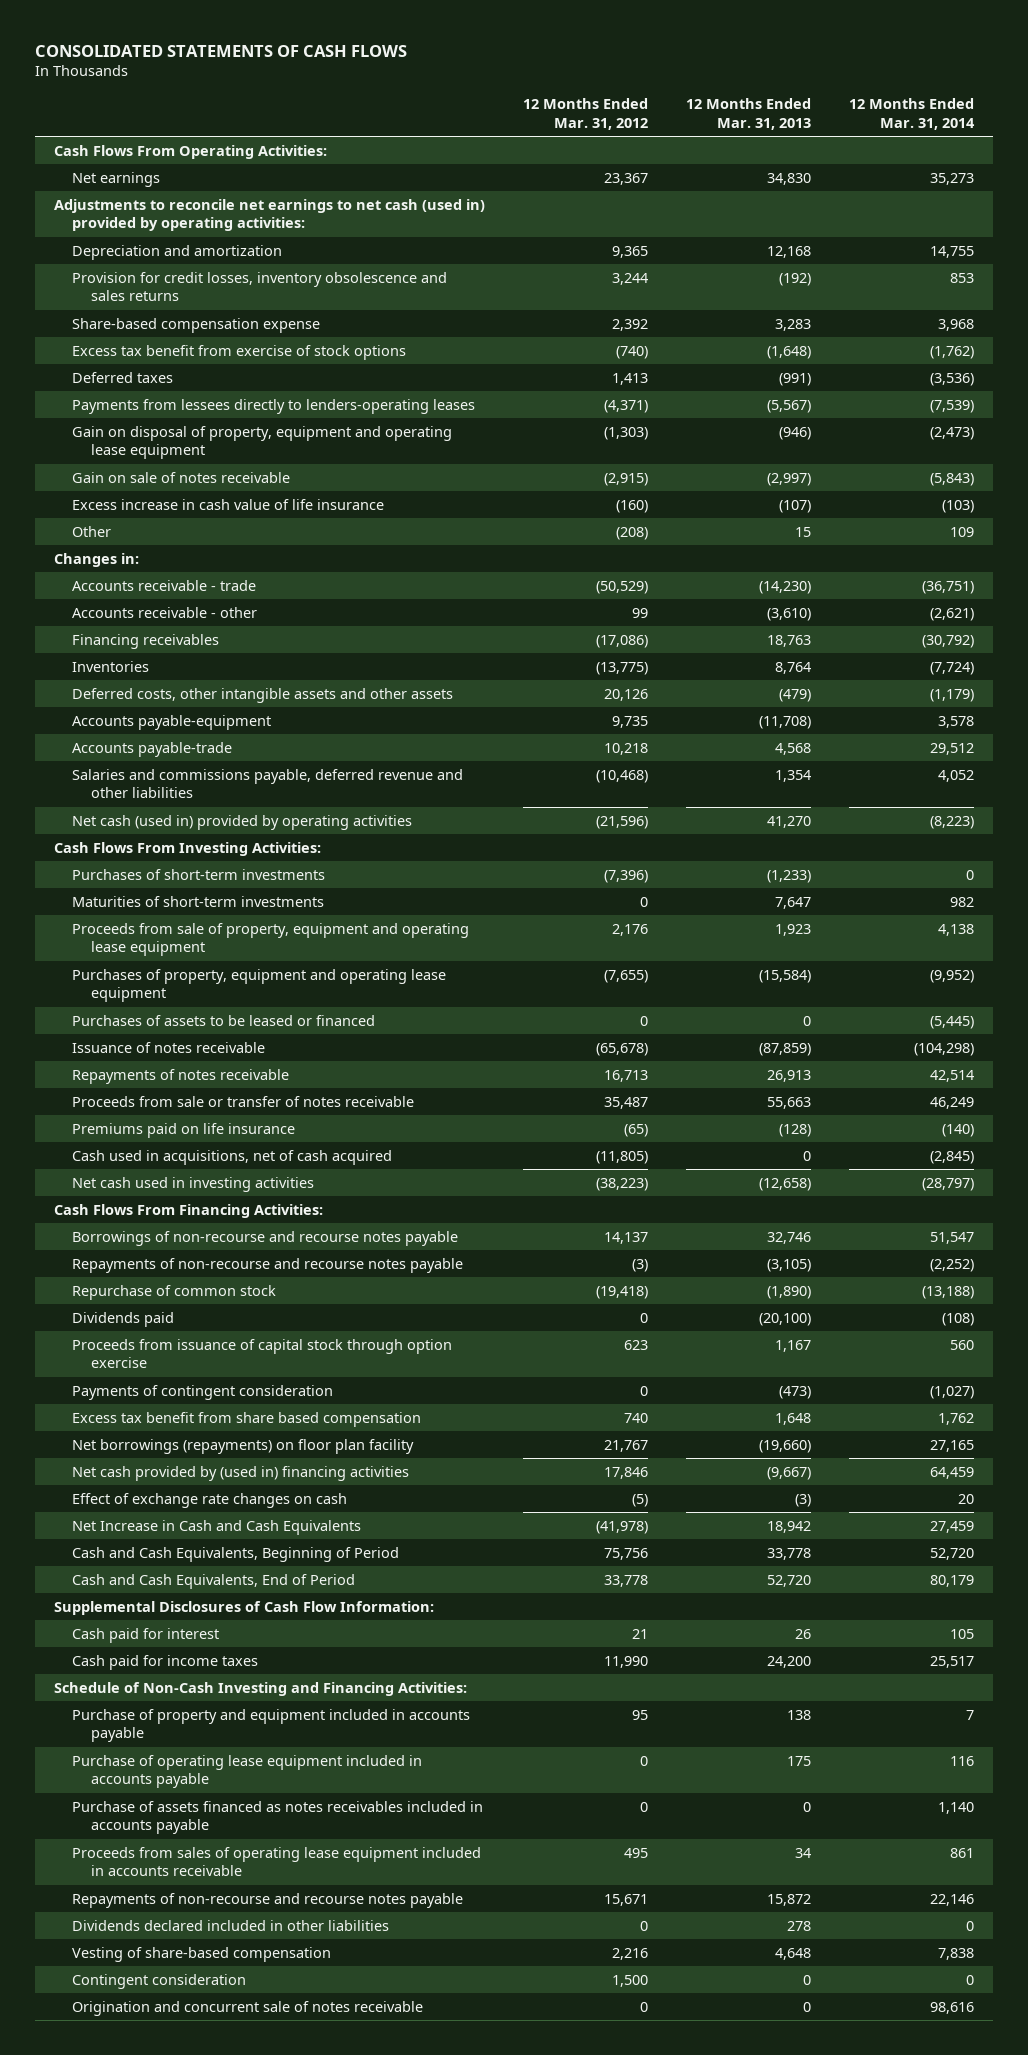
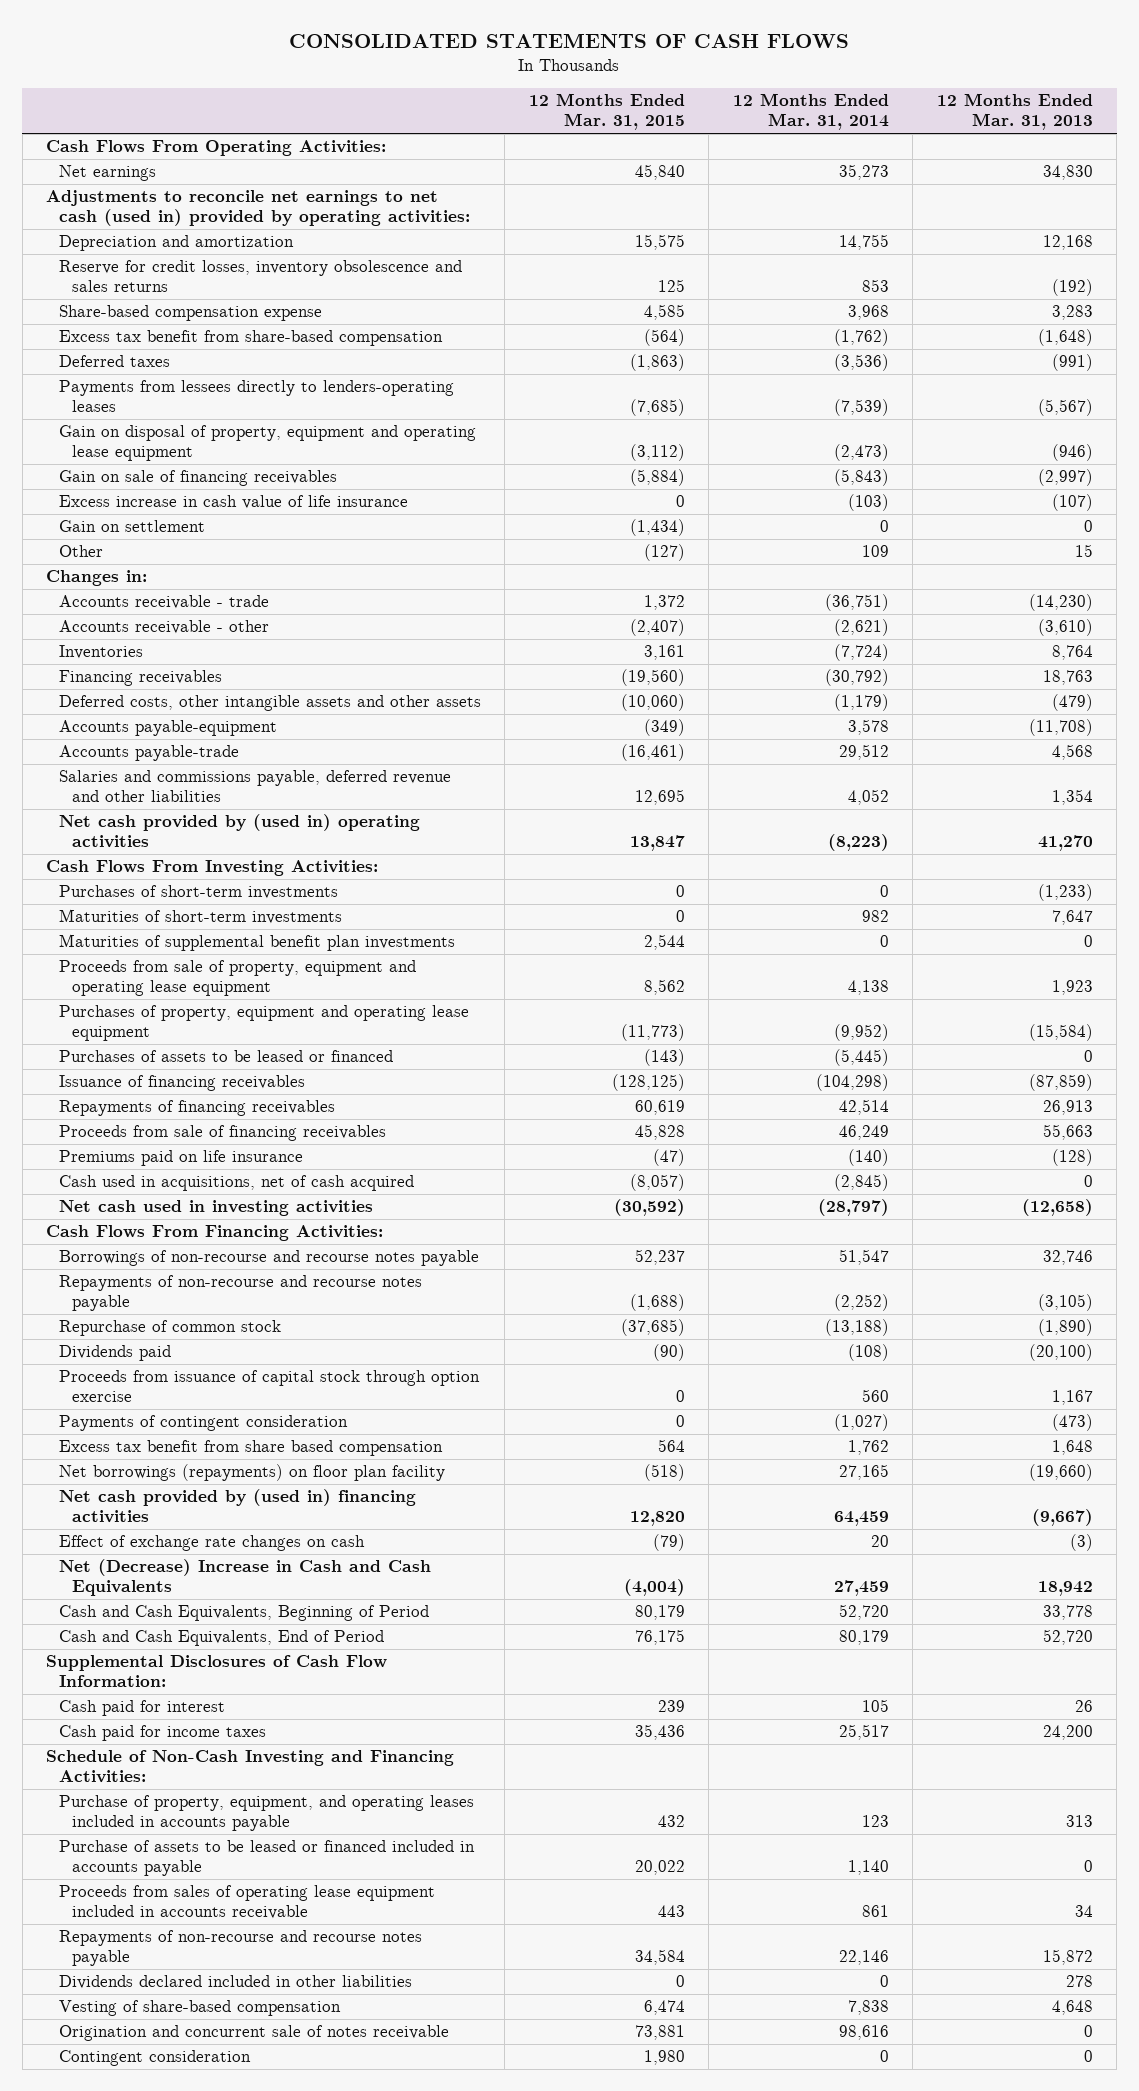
[523,98,649,130] 12 Months Ended Mar. 31, 2012 -> none
none -> [528,93,685,131] 12 Months Ended Mar. 31, 2015
[72,271,448,301] Provision for credit losses, inventory obsolescence and sales returns -> [58,260,462,293] Reserve for credit losses, inventory obsolescence and sales returns
[72,344,407,360] Excess tax benefit from exercise of stock options -> [58,330,443,347] Excess tax benefit from share-based compensation
[72,471,291,483] Gain on sale of notes receivable -> [58,470,337,487] Gain on sale of financing receivables
none -> [58,520,205,533] Gain on settlement
[72,633,220,649] Financing receivables -> [58,670,222,687] Financing receivables
[72,814,413,830] Net cash (used in) provided by operating activities -> [58,814,420,849] Net cash provided by (used in) operating activities
none -> [58,934,455,952] Maturities of supplemental benefit plan investments
[72,1041,266,1053] Issuance of notes receivable -> [58,1075,305,1092] Issuance of financing receivables
[72,1068,290,1084] Repayments of notes receivable -> [58,1100,335,1117] Repayments of financing receivables
[72,1095,415,1107] Proceeds from sale or transfer of notes receivable -> [58,1125,386,1142] Proceeds from sale of financing receivables
[72,1519,362,1535] Net Increase in Cash and Cash Equivalents -> [58,1559,431,1597] Net (Decrease) Increase in Cash and Cash Equivalents
[72,1754,423,1788] Purchase of operating lease equipment included in accounts payable -> none
[72,1708,471,1742] Purchase of property and equipment included in accounts payable -> [58,1795,474,1832] Purchase of property, equipment, and operating leases included in accounts payable
[787,1709,812,1720] 138 -> [1065,1815,1093,1828] 313
[966,1709,975,1720] 7 -> [861,1815,889,1828] 123
[72,1800,484,1834] Purchase of assets financed as notes receivables included in accounts payable -> [58,1840,475,1877] Purchase of assets to be leased or financed included in accounts payable
[72,1973,247,1989] Contingent consideration -> [58,2050,251,2067] Contingent consideration

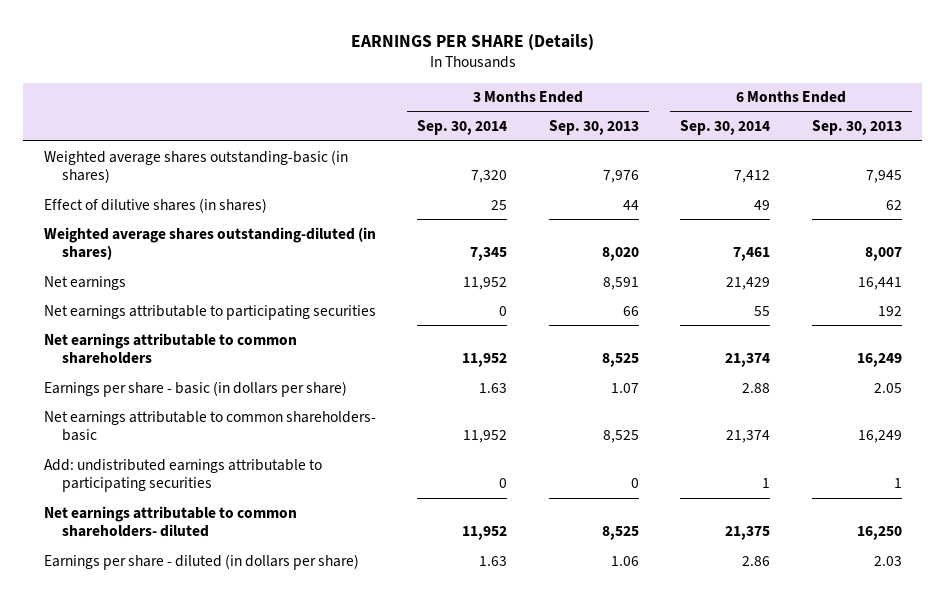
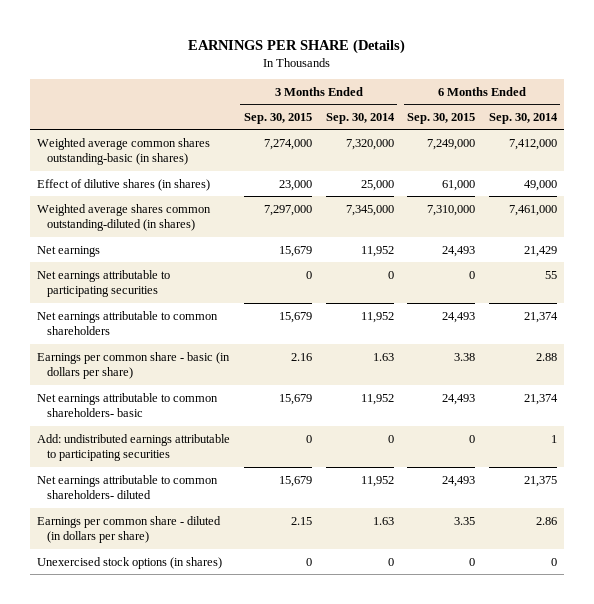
[548,120,639,136] Sep. 30, 2013 -> none
[811,120,902,136] Sep. 30, 2013 -> none
none -> [243,112,312,124] Sep. 30, 2015
none -> [407,112,476,124] Sep. 30, 2015
[43,149,348,184] Weighted average shares outstanding-basic (in shares) -> [37,137,211,166] Weighted average common shares outstanding-basic (in shares)
[471,170,508,184] 7,320 -> [345,138,394,150] 7,320,000
[734,170,771,184] 7,412 -> [508,138,557,150] 7,412,000
[491,199,508,210] 25 -> [360,179,394,191] 25,000
[754,199,771,210] 49 -> [523,179,557,191] 49,000
[43,226,376,261] Weighted average shares outstanding-diluted (in shares) -> [37,203,212,232] Weighted average shares common outstanding-diluted (in shares)
[470,247,508,262] 7,345 -> [345,204,394,216] 7,345,000
[733,247,771,262] 7,461 -> [508,204,557,216] 7,461,000
[43,380,347,397] Earnings per share - basic (in dollars per share) -> [37,351,231,380] Earnings per common share - basic (in dollars per share)
[43,553,359,570] Earnings per share - diluted (in dollars per share) -> [37,515,222,544] Earnings per common share - diluted (in dollars per share)
none -> [37,556,223,569] Unexercised stock options (in shares)

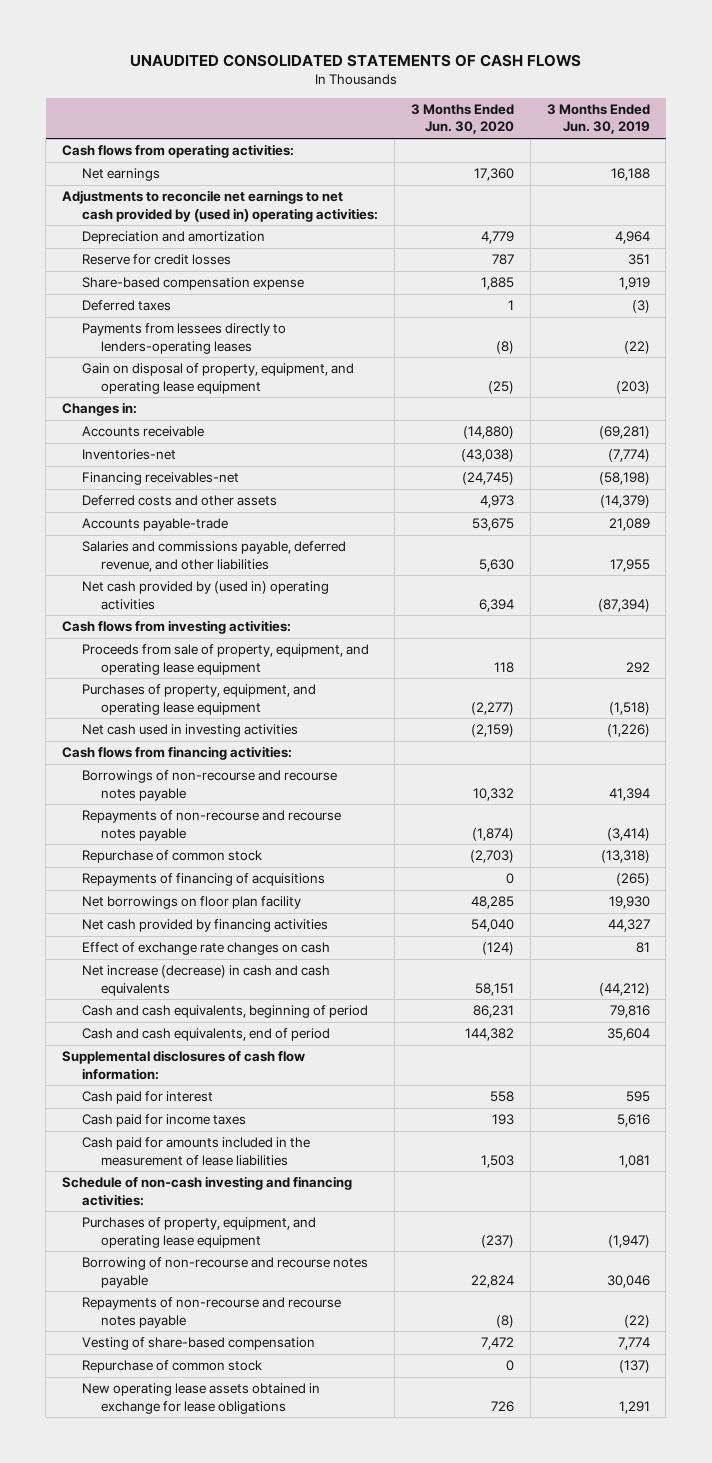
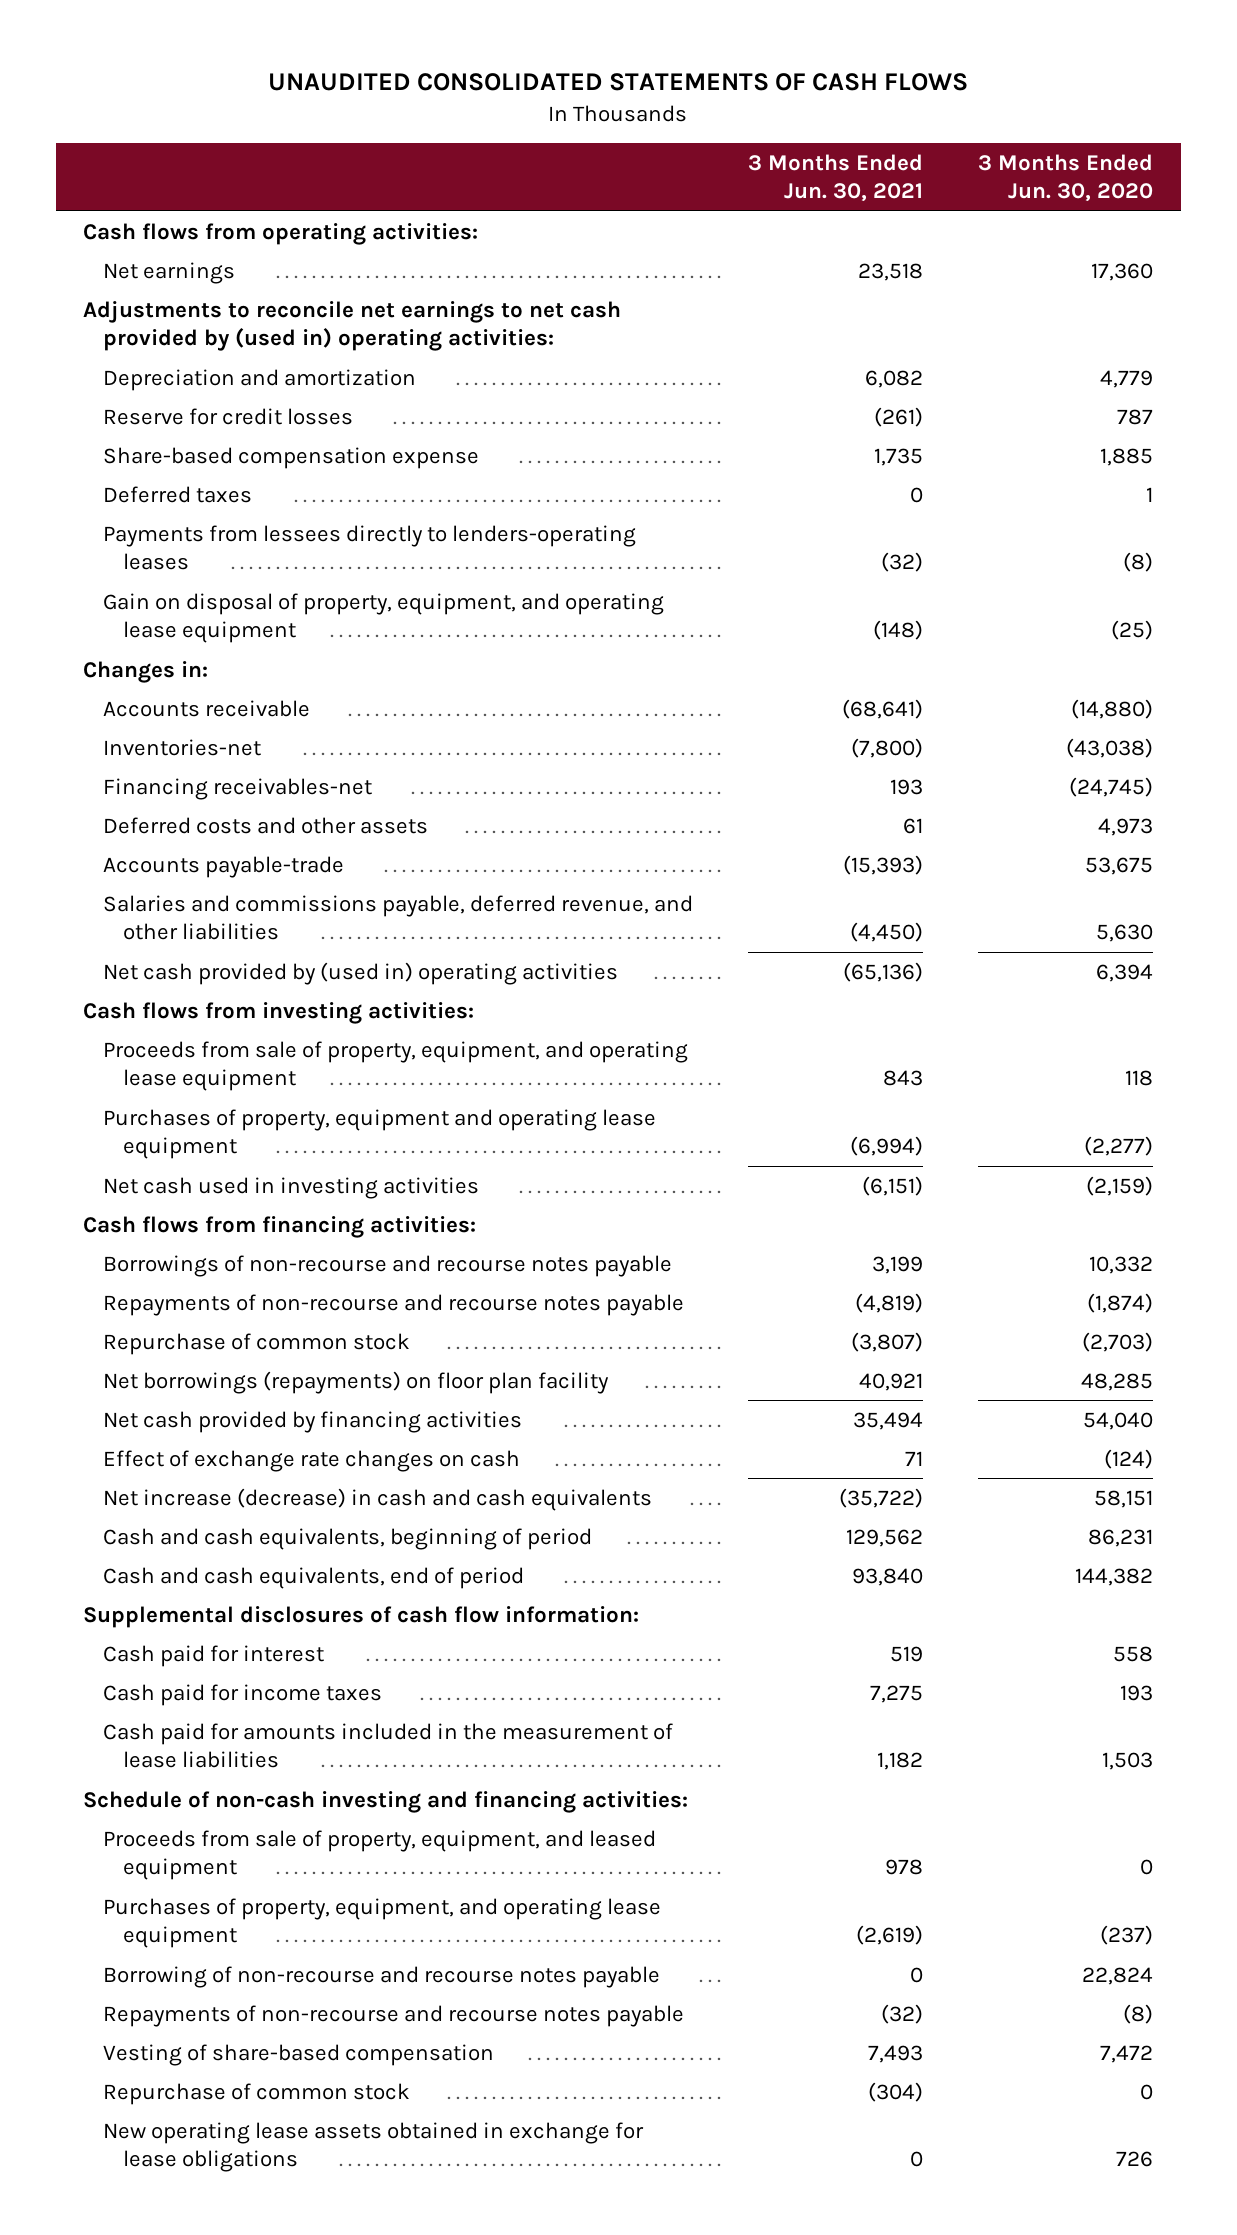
[546,104,650,135] 3 Months Ended Jun. 30, 2019 -> none
none -> [748,153,924,202] 3 Months Ended Jun. 30, 2021
[81,684,316,715] Purchases of property, equipment, and operating lease equipment -> [103,1108,657,1159] Purchases of property, equipment and operating lease equipment
[81,873,325,887] Repayments of financing of acquisitions -> none
[81,896,301,910] Net borrowings on floor plan facility -> [103,1370,610,1394] Net borrowings (repayments) on floor plan facility
none -> [103,1829,657,1880] Proceeds from sale of property, equipment, and leased equipment

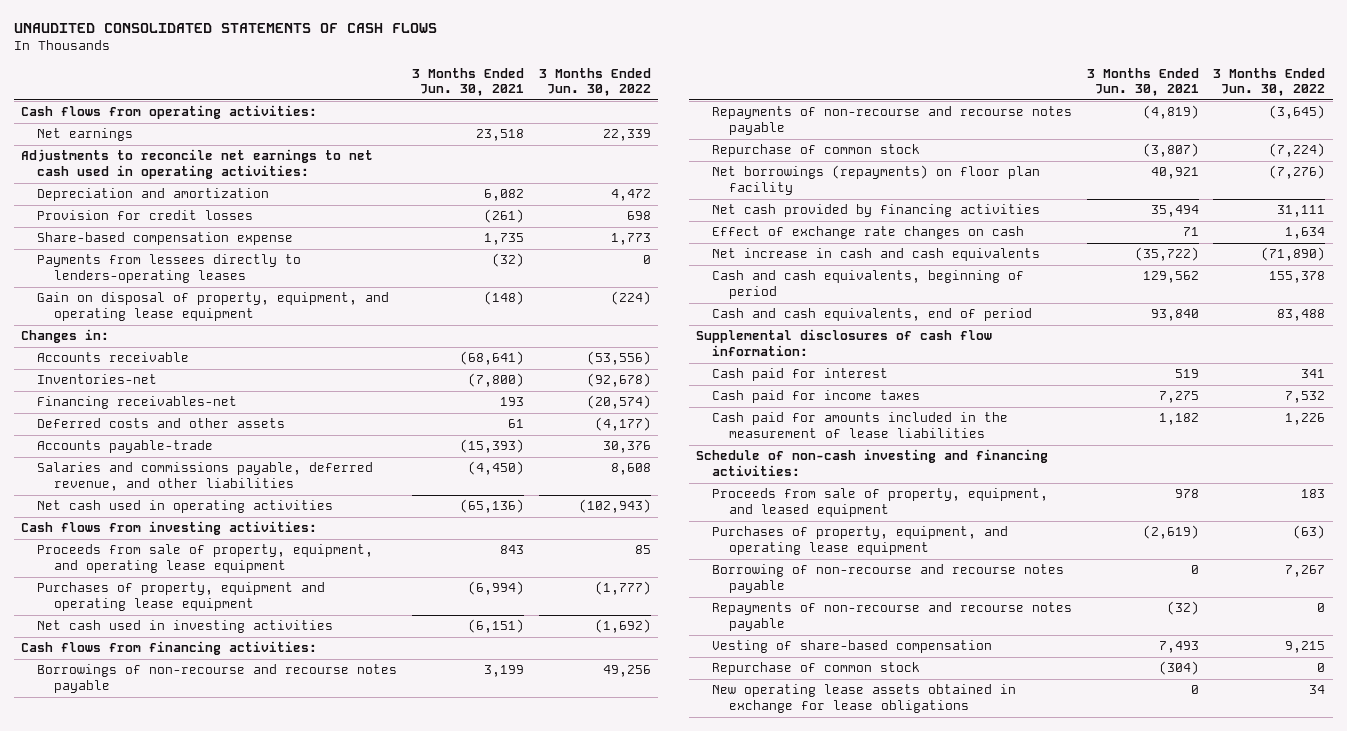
[978,153,1154,202] 3 Months Ended Jun. 30, 2020 -> none
none -> [538,67,651,97] 3 Months Ended Jun. 30, 2022
[83,300,622,351] Adjustments to reconcile net earnings to net cash provided by (used in) operating activities: -> [21,149,374,179] Adjustments to reconcile net earnings to net cash used in operating activities:
[103,407,354,425] Reserve for credit losses -> [37,210,254,221] Provision for credit losses
[103,485,253,503] Deferred taxes -> none
[103,961,619,985] Net cash provided by (used in) operating activities -> [37,500,334,514] Net cash used in operating activities
[103,1487,653,1511] Net increase (decrease) in cash and cash equivalents -> [712,248,1041,262] Net increase in cash and cash equivalents

